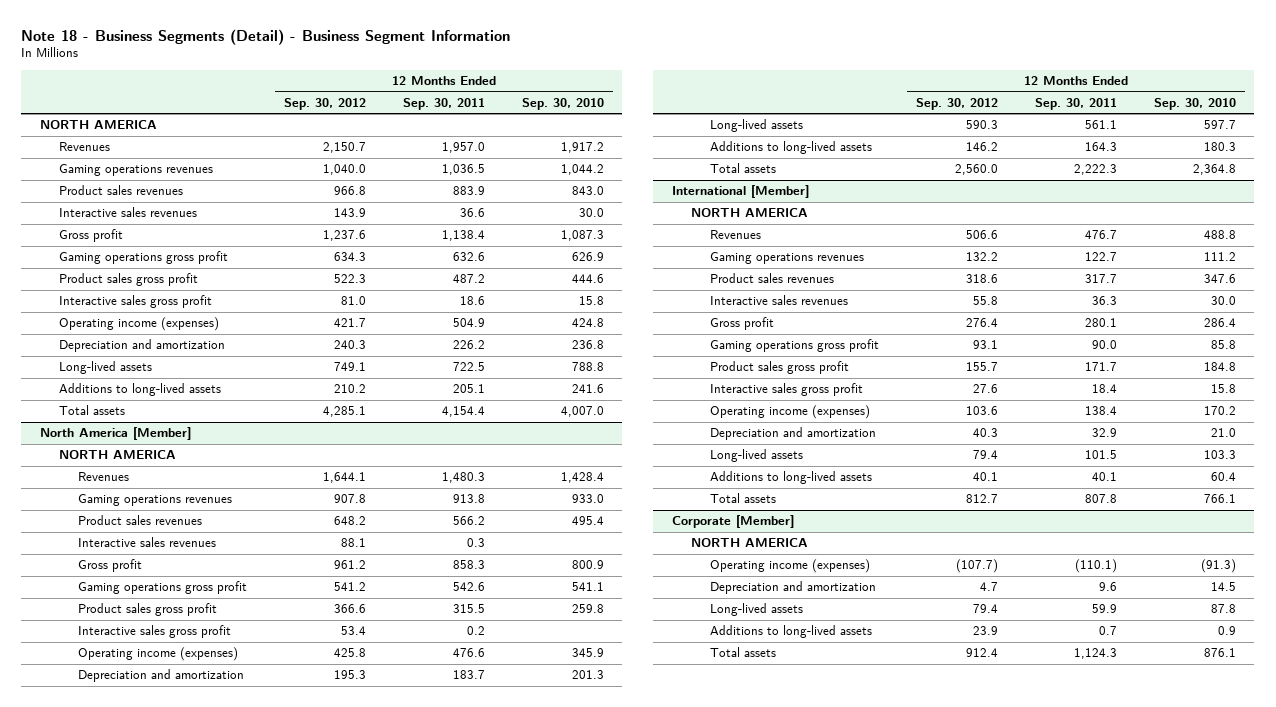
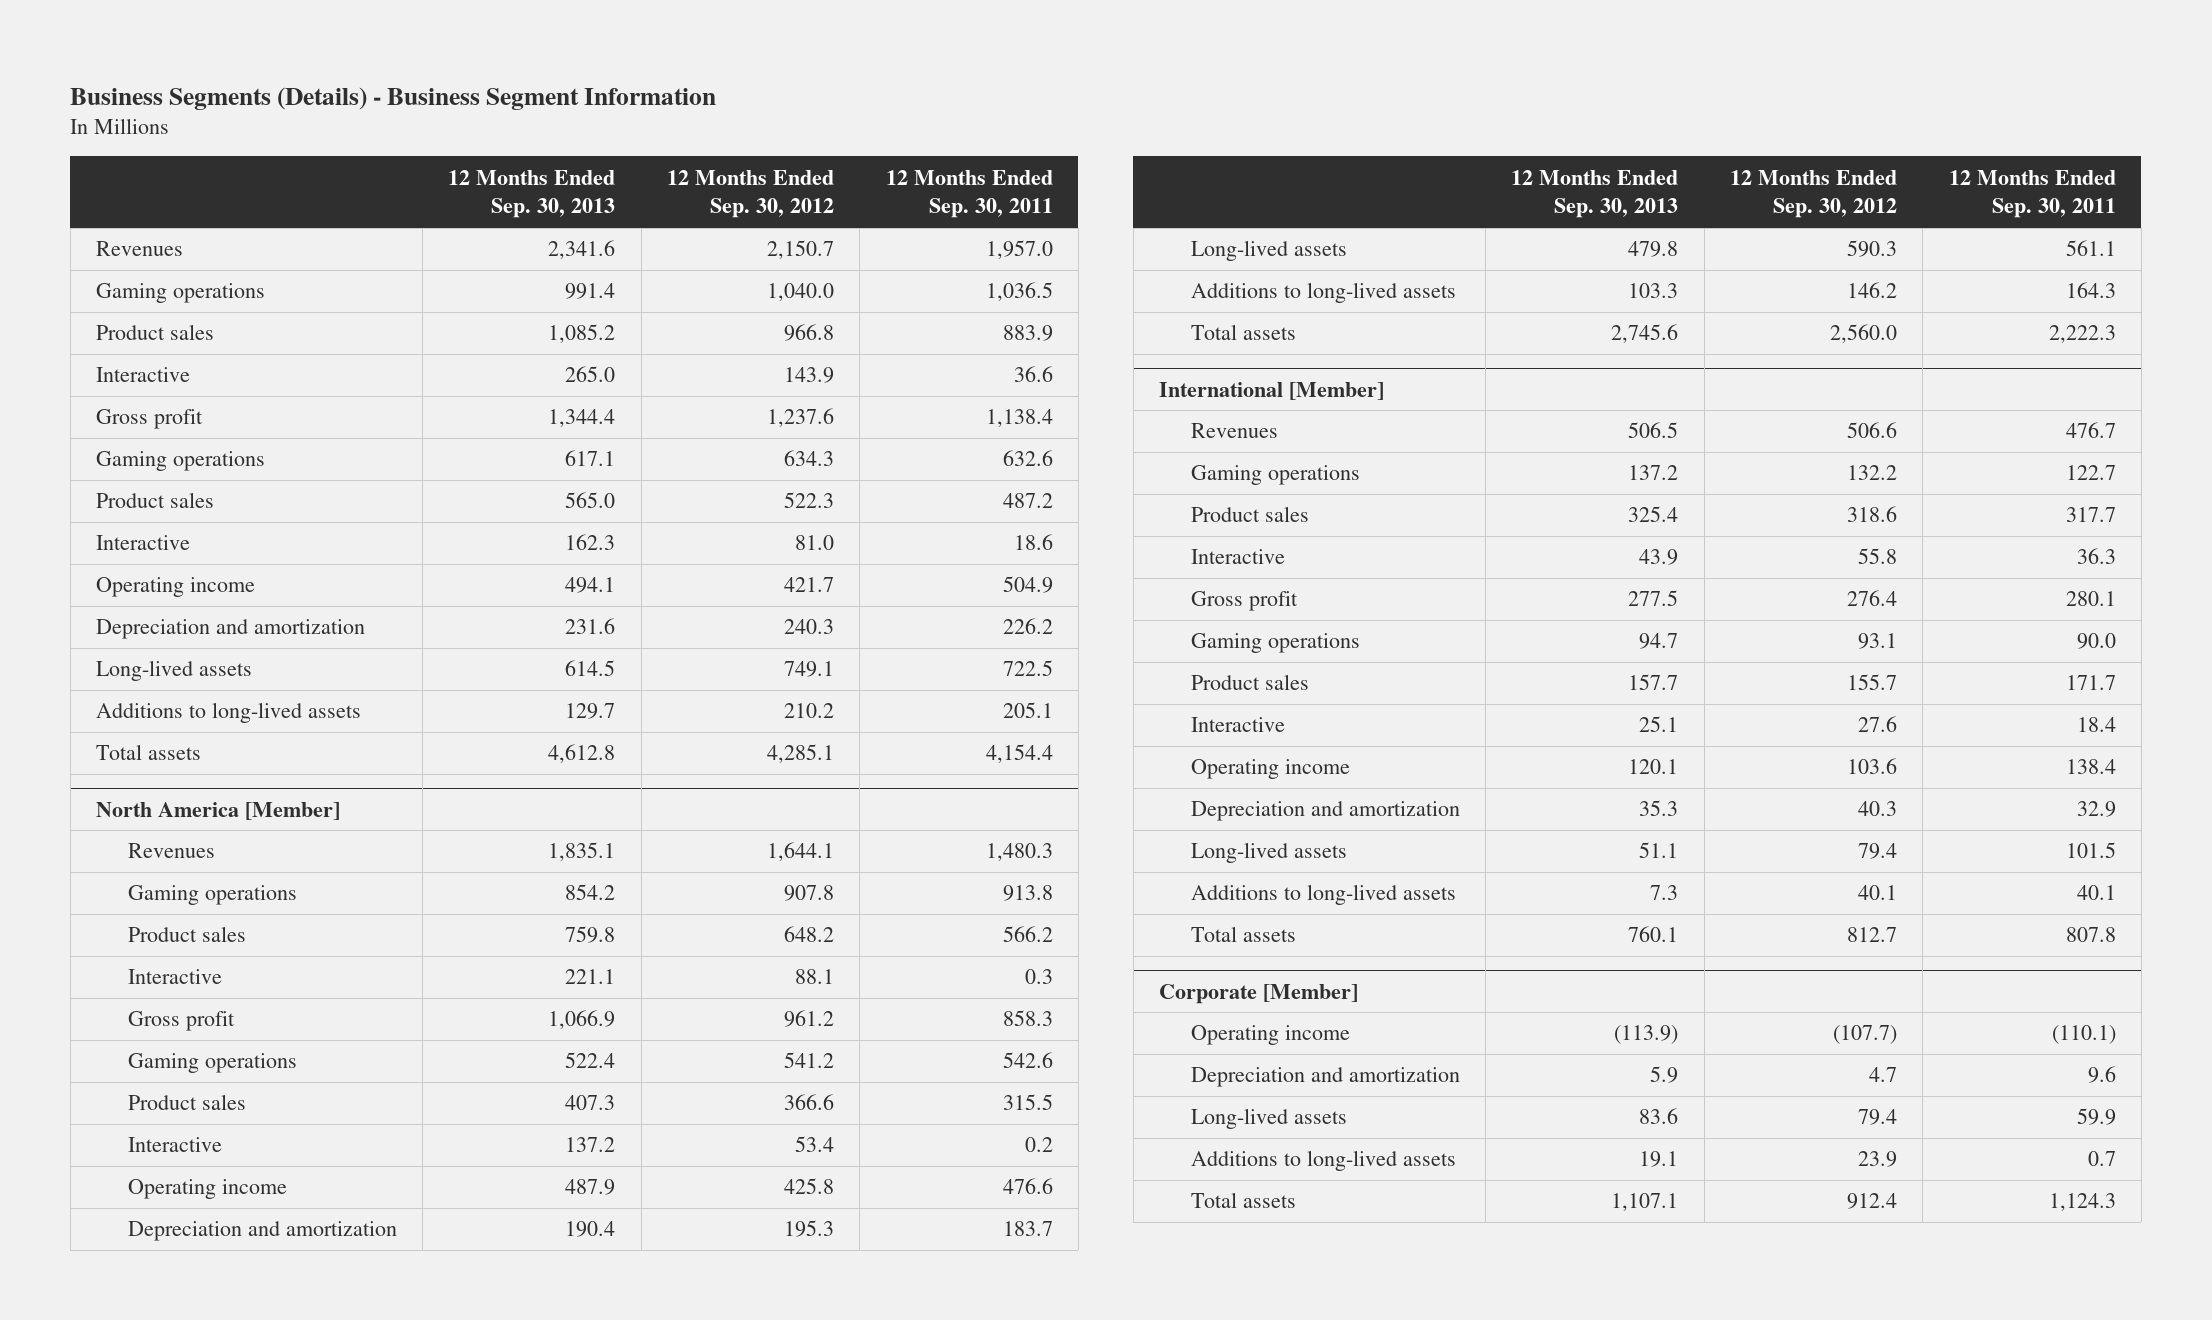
[21,28,511,45] Note 18 - Business Segments (Detail) - Business Segment Information -> [70,86,717,110] Business Segments (Details) - Business Segment Information
[521,97,604,110] Sep. 30, 2010 -> none
none -> [448,169,616,219] 12 Months Ended Sep. 30, 2013
[39,120,157,130] NORTH AMERICA -> none
[58,164,213,177] Gaming operations revenues -> [96,283,266,304] Gaming operations
[58,185,183,196] Product sales revenues -> [96,324,215,341] Product sales
[58,207,197,218] Interactive sales revenues -> [96,367,191,383] Interactive
[58,251,228,265] Gaming operations gross profit -> [96,451,266,472] Gaming operations
[58,273,198,287] Product sales gross profit -> [96,492,215,509] Product sales
[58,295,212,309] Interactive sales gross profit -> [96,535,191,551] Interactive
[58,317,219,332] Operating income (expenses) -> [96,577,256,598] Operating income
[58,450,176,460] NORTH AMERICA -> none
[77,494,232,507] Gaming operations revenues -> [127,885,297,906] Gaming operations
[77,515,202,526] Product sales revenues -> [127,926,246,943] Product sales
[77,537,216,548] Interactive sales revenues -> [127,969,222,985] Interactive
[77,581,247,595] Gaming operations gross profit -> [127,1053,297,1074] Gaming operations
[77,603,217,617] Product sales gross profit -> [127,1094,246,1111] Product sales
[77,625,231,639] Interactive sales gross profit -> [127,1137,222,1153] Interactive
[77,647,238,662] Operating income (expenses) -> [127,1179,287,1200] Operating income
[690,208,808,218] NORTH AMERICA -> none
[710,252,865,265] Gaming operations revenues -> [1190,465,1360,486] Gaming operations
[710,273,835,284] Product sales revenues -> [1190,506,1309,523] Product sales
[710,295,849,306] Interactive sales revenues -> [1190,549,1285,565] Interactive
[710,339,880,353] Gaming operations gross profit -> [1190,633,1360,654] Gaming operations
[710,361,850,375] Product sales gross profit -> [1190,674,1309,691] Product sales
[710,383,864,397] Interactive sales gross profit -> [1190,717,1285,733] Interactive
[710,405,871,420] Operating income (expenses) -> [1190,759,1350,780] Operating income
[690,538,808,548] NORTH AMERICA -> none
[710,559,871,574] Operating income (expenses) -> [1190,1025,1350,1046] Operating income

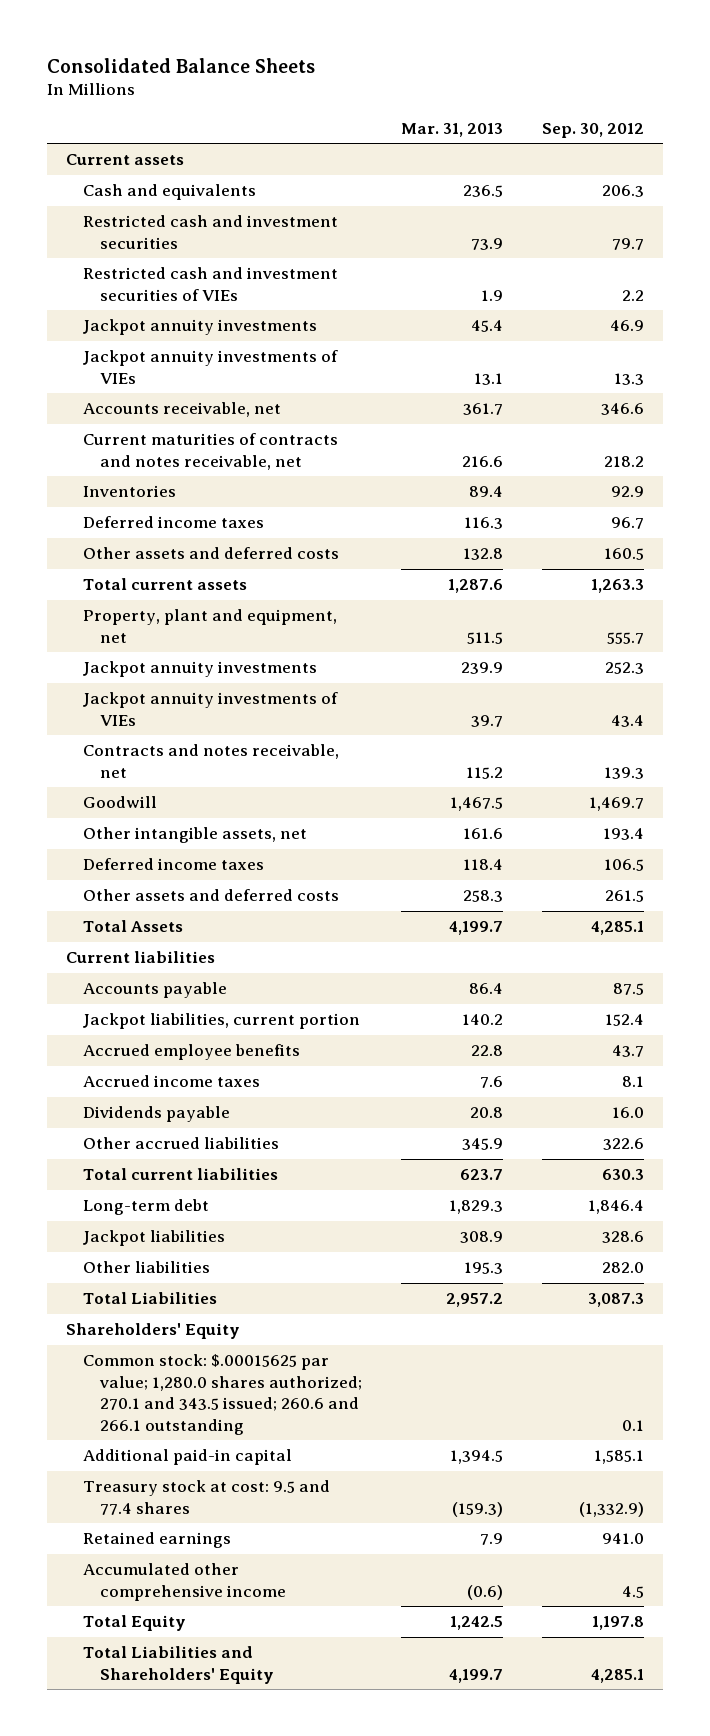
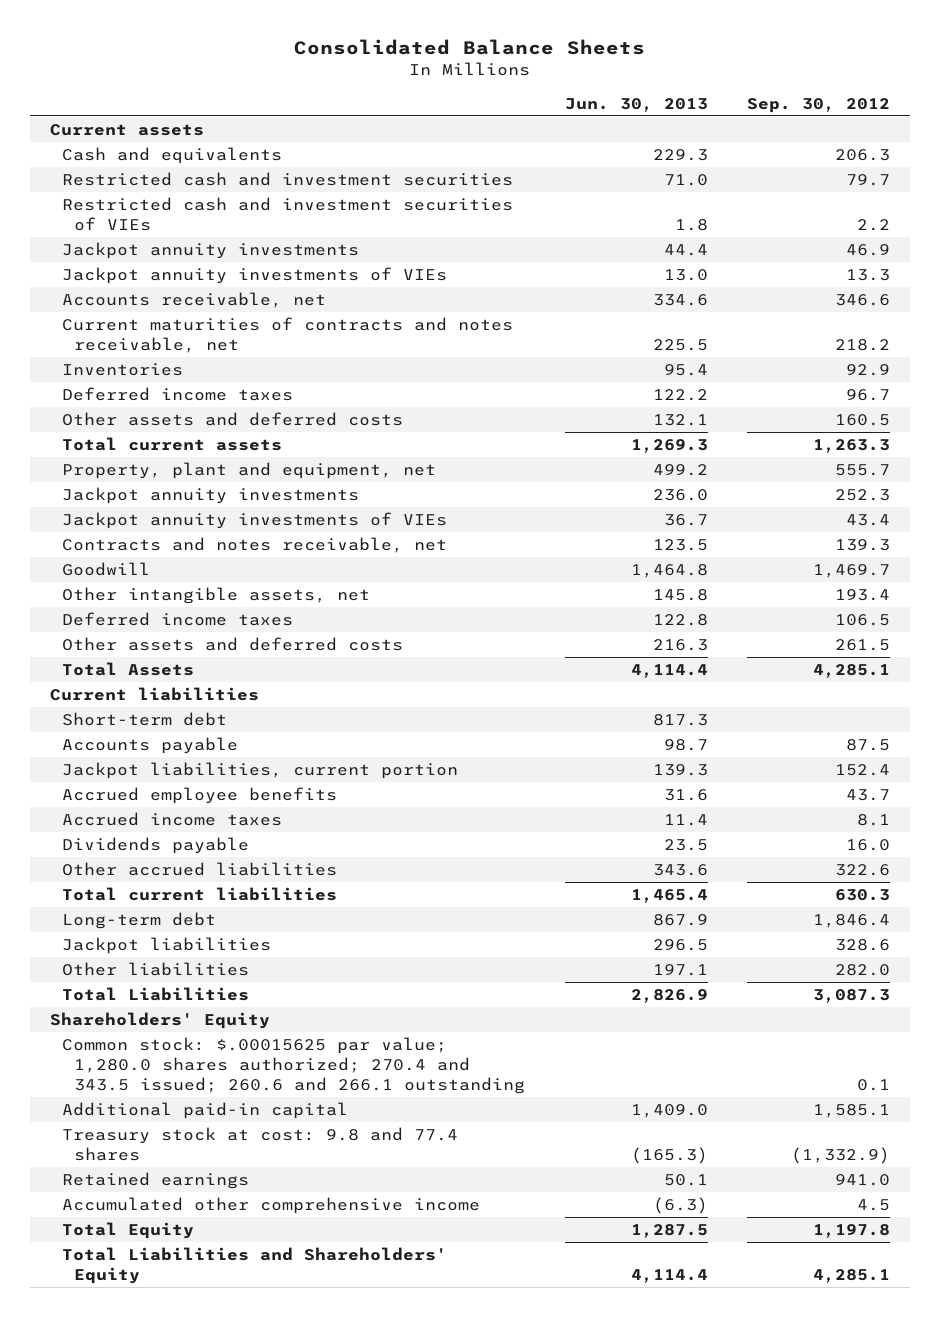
[401,122,504,137] Mar. 31, 2013 -> none
none -> [564,97,708,112] Jun. 30, 2013
none -> [61,711,227,726] Short-term debt
[83,1354,363,1435] Common stock: $.00015625 par value; 1,280.0 shares authorized; 270.1 and 343.5 issued; 260.6 and 266.1 outstanding -> [61,1036,525,1094] Common stock: $.00015625 par value; 1,280.0 shares authorized; 270.4 and 343.5 issued; 260.6 and 266.1 outstanding
[83,1480,331,1515] Treasury stock at cost: 9.5 and 77.4 shares -> [61,1126,458,1161] Treasury stock at cost: 9.8 and 77.4 shares

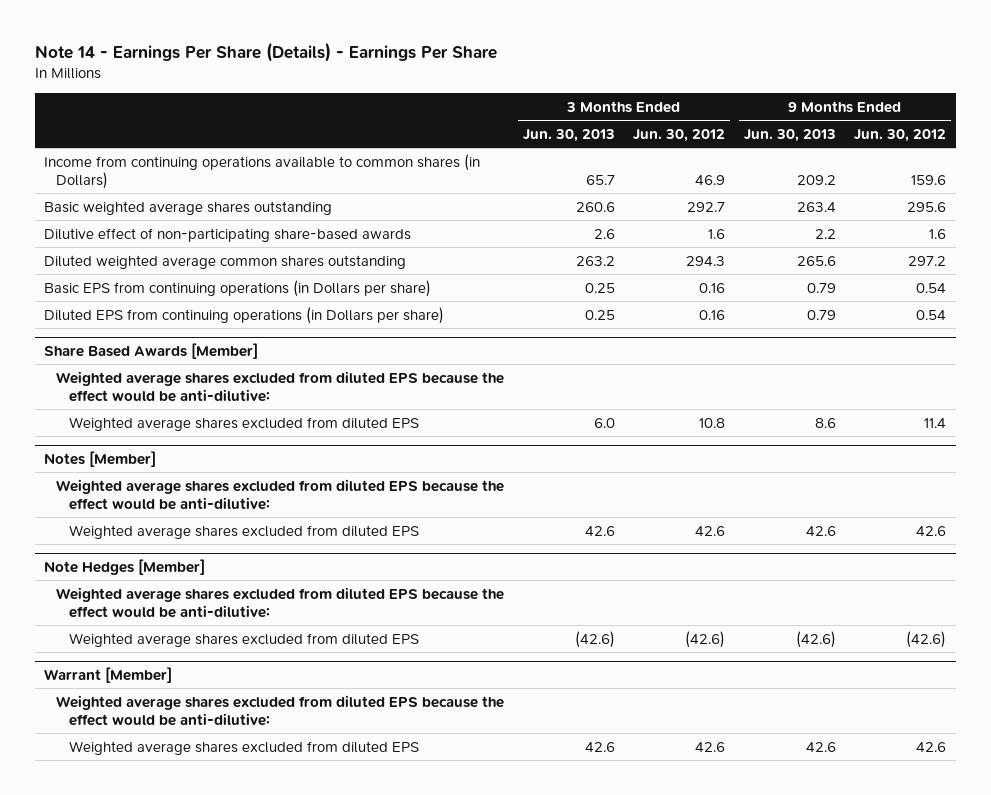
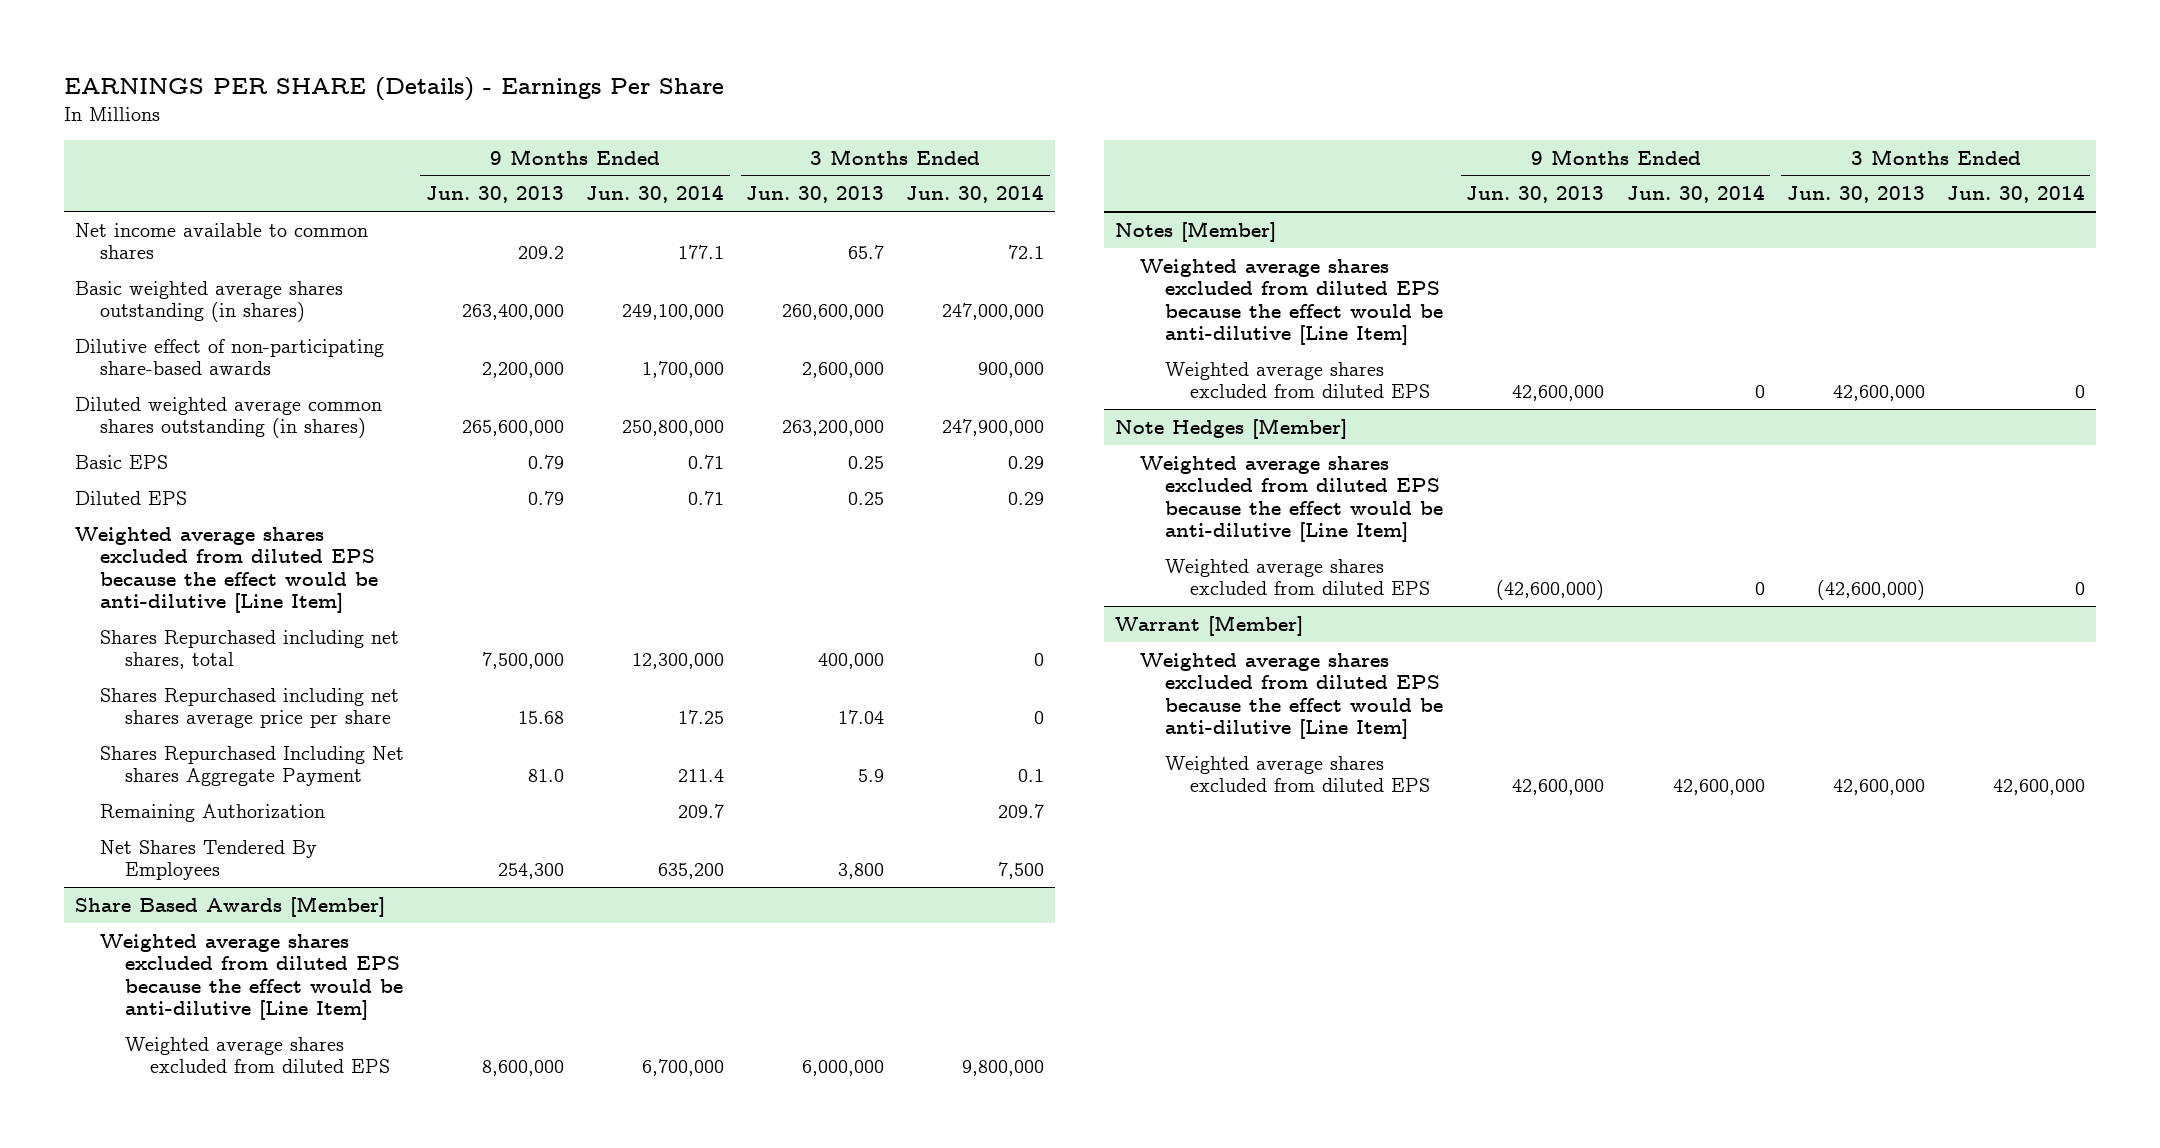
[34,42,497,63] Note 14 - Earnings Per Share (Details) - Earnings Per Share -> [63,77,724,102] EARNINGS PER SHARE (Details) - Earnings Per Share
[633,128,726,142] Jun. 30, 2012 -> none
[854,128,947,142] Jun. 30, 2012 -> none
none -> [586,185,725,204] Jun. 30, 2014
none -> [906,185,1045,204] Jun. 30, 2014
[44,153,481,190] Income from continuing operations available to common shares (in Dollars) -> [74,222,368,260] Net income available to common shares
[44,200,333,215] Basic weighted average shares outstanding -> [74,280,343,323] Basic weighted average shares outstanding (in shares)
[575,201,615,212] 260.6 -> [782,304,885,321] 260,600,000
[796,201,836,212] 263.4 -> [461,304,564,321] 263,400,000
[593,228,615,239] 2.6 -> [802,362,885,379] 2,600,000
[814,228,836,239] 2.2 -> [481,362,564,379] 2,200,000
[44,254,407,269] Diluted weighted average common shares outstanding -> [74,396,382,439] Diluted weighted average common shares outstanding (in shares)
[575,255,615,266] 263.2 -> [782,420,885,437] 263,200,000
[796,255,836,266] 265.6 -> [461,420,564,437] 265,600,000
[44,279,432,297] Basic EPS from continuing operations (in Dollars per share) -> [74,454,168,469] Basic EPS
[44,306,445,324] Diluted EPS from continuing operations (in Dollars per share) -> [74,490,187,505] Diluted EPS
none -> [74,526,378,614] Weighted average shares excluded from diluted EPS because the effect would be anti-dilutive [Line Item]
none -> [99,629,399,670] Shares Repurchased including net shares, total
none -> [99,687,399,729] Shares Repurchased including net shares average price per share
none -> [99,745,404,787] Shares Repurchased Including Net shares Aggregate Payment
none -> [99,803,325,822] Remaining Authorization
none -> [99,839,317,881] Net Shares Tendered By Employees
[56,370,505,403] Weighted average shares excluded from diluted EPS because the effect would be anti-dilutive: -> [99,933,403,1021] Weighted average shares excluded from diluted EPS because the effect would be anti-dilutive [Line Item]
[593,417,615,428] 6.0 -> [802,1060,885,1077] 6,000,000
[814,417,836,428] 8.6 -> [481,1060,564,1077] 8,600,000
[56,478,505,511] Weighted average shares excluded from diluted EPS because the effect would be anti-dilutive: -> [1140,258,1444,346] Weighted average shares excluded from diluted EPS because the effect would be anti-dilutive [Line Item]
[584,525,615,536] 42.6 -> [1832,385,1925,402] 42,600,000
[805,525,836,536] 42.6 -> [1512,385,1605,402] 42,600,000
[56,586,505,619] Weighted average shares excluded from diluted EPS because the effect would be anti-dilutive: -> [1140,455,1444,543] Weighted average shares excluded from diluted EPS because the effect would be anti-dilutive [Line Item]
[574,630,615,648] (42.6) -> [1816,580,1925,601] (42,600,000)
[795,630,836,648] (42.6) -> [1496,580,1605,601] (42,600,000)
[56,694,505,727] Weighted average shares excluded from diluted EPS because the effect would be anti-dilutive: -> [1140,652,1444,740] Weighted average shares excluded from diluted EPS because the effect would be anti-dilutive [Line Item]
[584,741,615,752] 42.6 -> [1832,779,1925,796] 42,600,000
[805,741,836,752] 42.6 -> [1512,779,1605,796] 42,600,000

